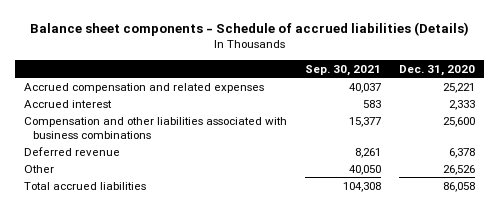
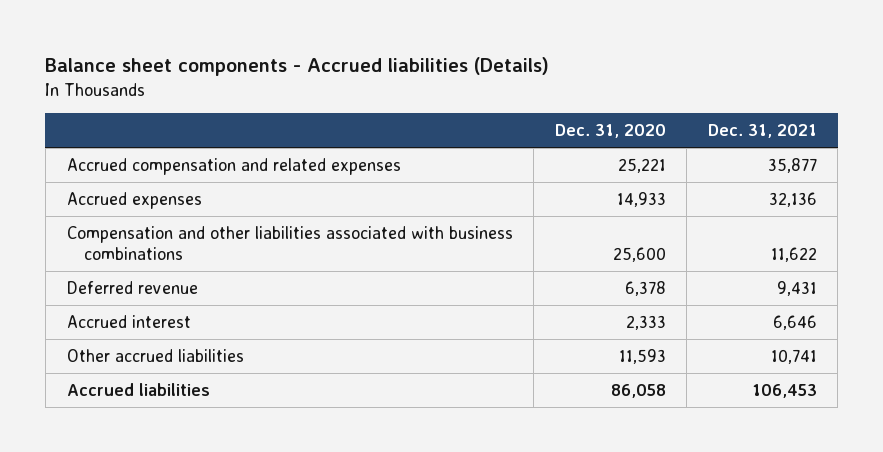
[29,22,469,37] Balance sheet components - Schedule of accrued liabilities (Details) -> [45,57,550,77] Balance sheet components - Accrued liabilities (Details)
[305,64,382,76] Sep. 30, 2021 -> none
none -> [707,124,817,139] Dec. 31, 2021
none -> [66,191,202,209] Accrued expenses
[24,99,113,108] Accrued interest -> [66,314,191,328] Accrued interest
[24,164,55,173] Other -> [66,348,244,362] Other accrued liabilities
[443,164,476,175] 26,526 -> [618,348,666,364] 11,593
[24,181,147,190] Total accrued liabilities -> [66,382,210,396] Accrued liabilities

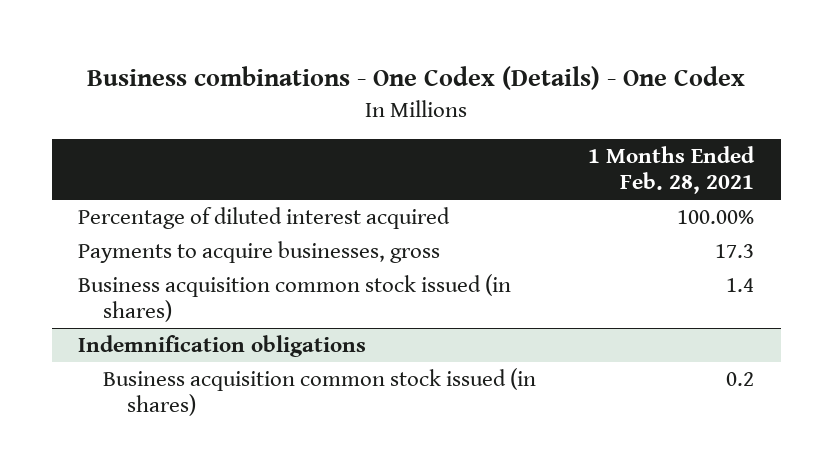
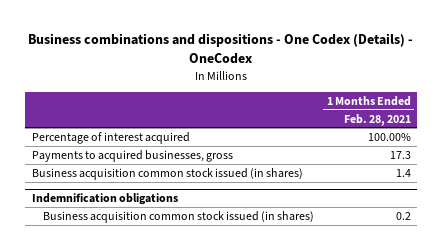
[87,66,746,91] Business combinations - One Codex (Details) - One Codex -> [28,33,414,65] Business combinations and dispositions - One Codex (Details) - OneCodex
[77,207,450,230] Percentage of diluted interest acquired -> [31,131,190,144] Percentage of interest acquired
[77,241,440,264] Payments to acquire businesses, gross -> [31,149,233,162] Payments to acquired businesses, gross

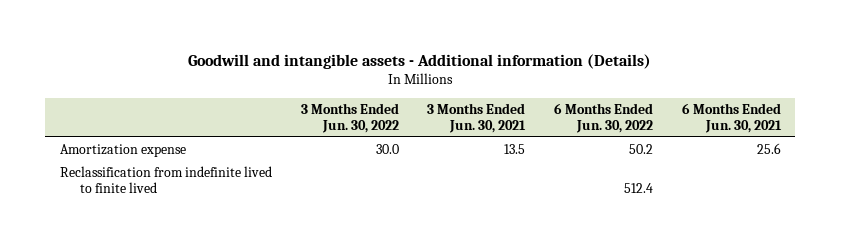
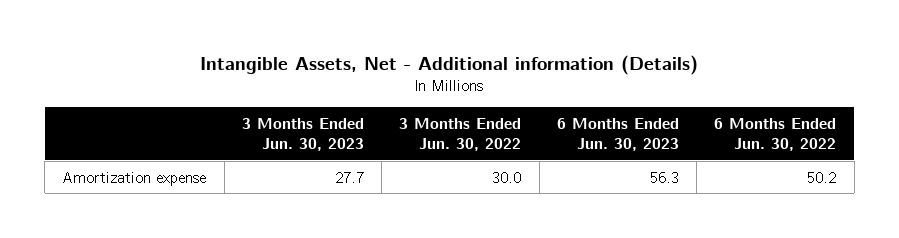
[188,54,652,70] Goodwill and intangible assets - Additional information (Details) -> [200,54,699,75] Intangible Assets, Net - Additional information (Details)
[427,102,527,134] 3 Months Ended Jun. 30, 2021 -> none
[681,102,782,134] 6 Months Ended Jun. 30, 2021 -> none
none -> [241,117,364,152] 3 Months Ended Jun. 30, 2023
none -> [556,117,679,152] 6 Months Ended Jun. 30, 2023
[59,165,272,194] Reclassification from indefinite lived to finite lived -> none

